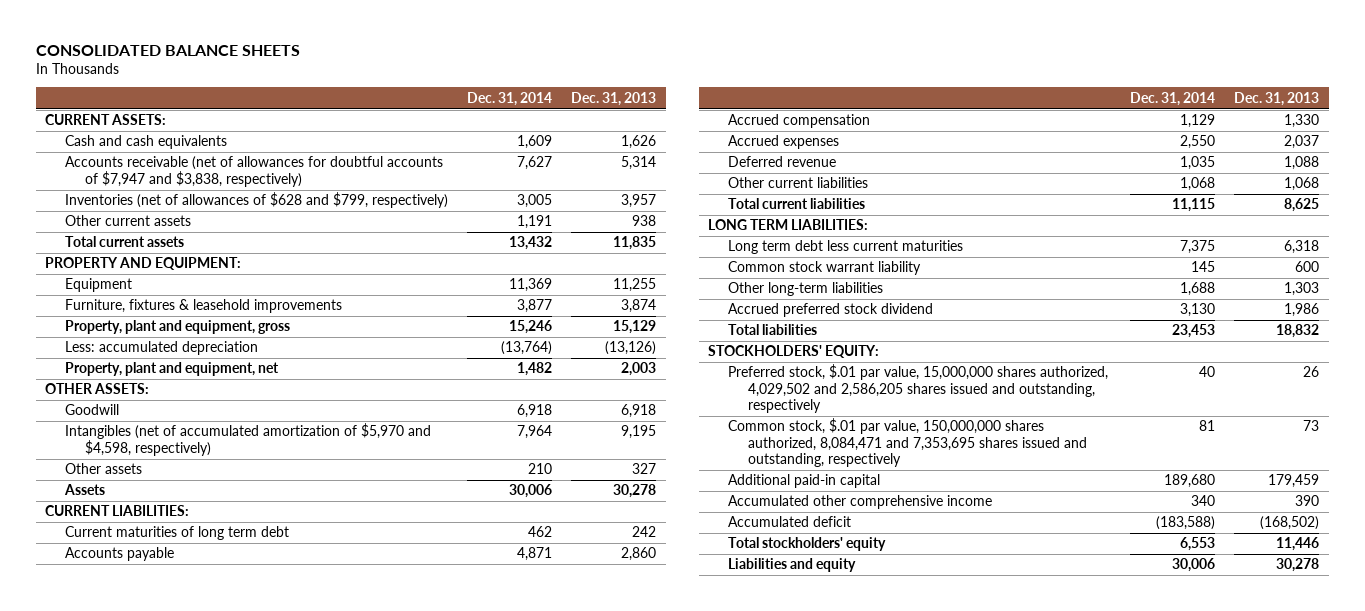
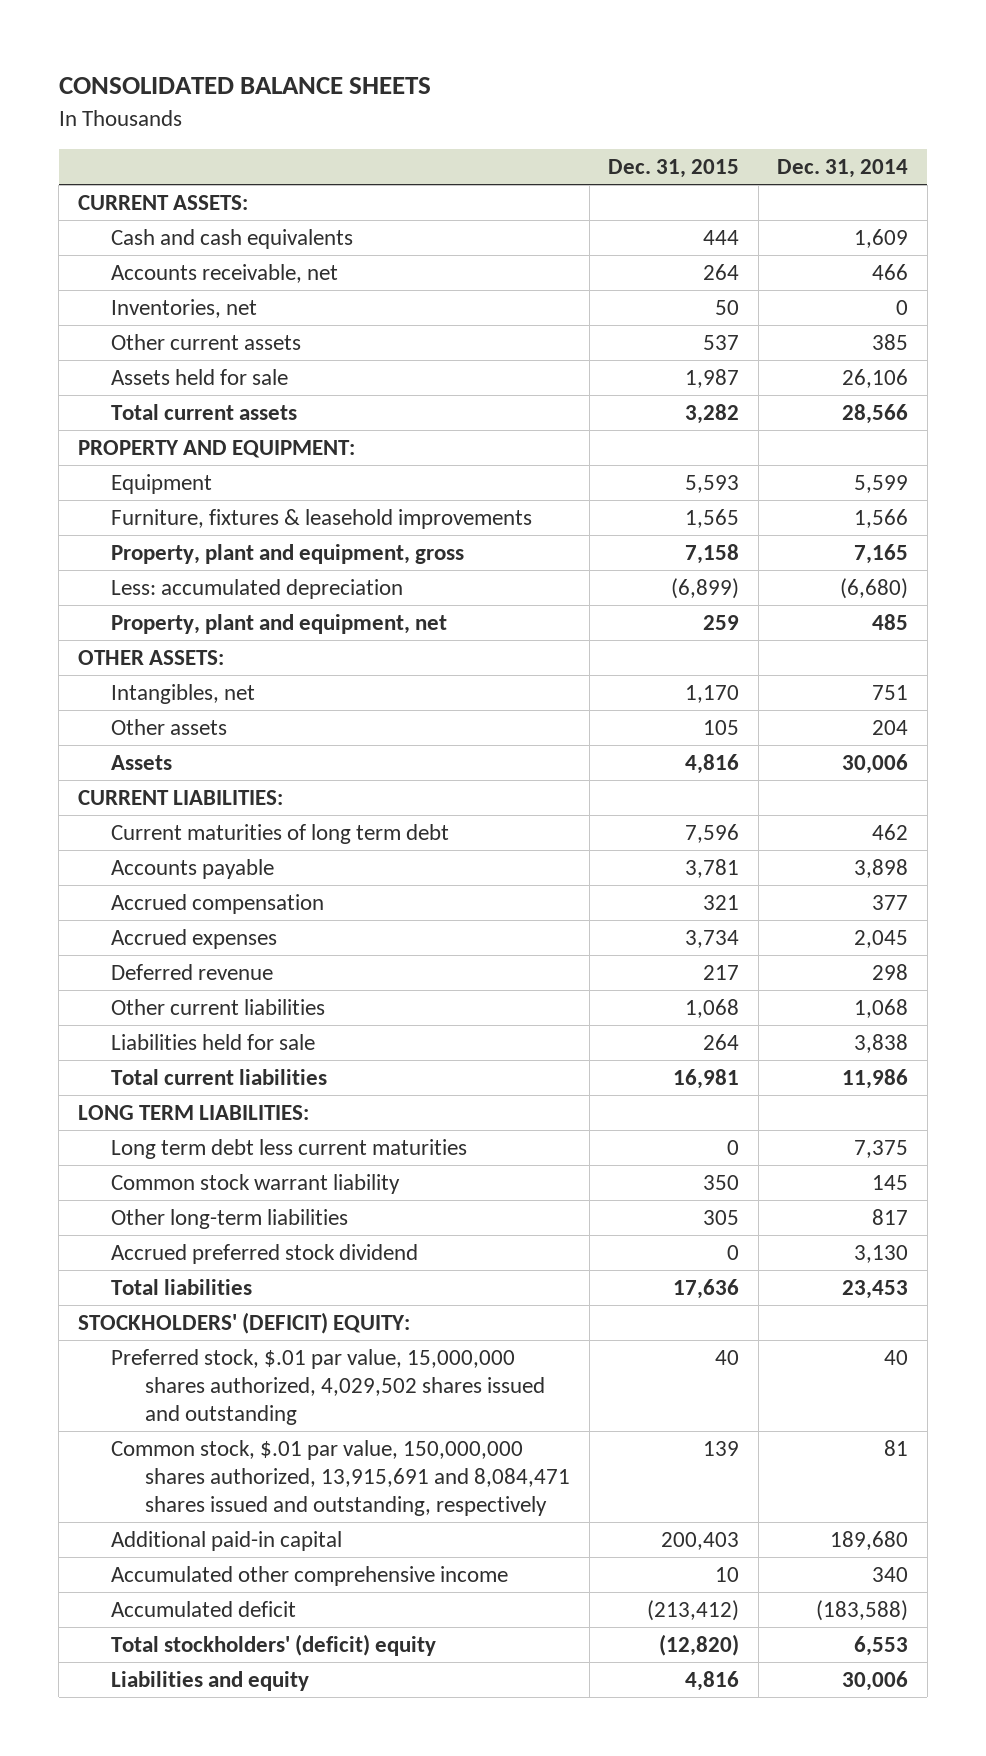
[571,91,657,106] Dec. 31, 2013 -> none
none -> [608,158,740,178] Dec. 31, 2015
[64,156,443,187] Accounts receivable (net of allowances for doubtful accounts of $7,947 and $3,838, respectively) -> [111,264,339,284] Accounts receivable, net
[517,156,553,171] 7,627 -> [872,264,909,281] 466
[64,192,448,209] Inventories (net of allowances of $628 and $799, respectively) -> [111,299,258,319] Inventories, net
[517,194,553,209] 3,005 -> [896,300,909,316] 0
[517,215,553,230] 1,191 -> [872,334,909,351] 385
none -> [111,369,289,386] Assets held for sale
[509,236,553,251] 13,432 -> [842,404,909,425] 28,566
[509,278,553,293] 11,369 -> [854,475,909,494] 5,599
[517,299,553,314] 3,877 -> [854,509,909,529] 1,566
[509,320,553,335] 15,246 -> [854,544,909,565] 7,165
[501,341,553,356] (13,764) -> [840,578,909,600] (6,680)
[517,362,553,377] 1,482 -> [872,614,909,631] 485
[64,404,119,416] Goodwill -> none
[64,423,431,456] Intangibles (net of accumulated amortization of $5,970 and $4,598, respectively) -> none
none -> [111,684,256,705] Intangibles, net
[528,463,553,475] 210 -> [872,720,909,736] 204
[517,547,553,562] 4,871 -> [854,859,909,879] 3,898
[1180,114,1216,129] 1,129 -> [872,895,909,911] 377
[1180,135,1216,150] 2,550 -> [854,930,909,949] 2,045
[1180,156,1216,171] 1,035 -> [872,964,909,981] 298
none -> [111,1034,316,1051] Liabilities held for sale
[1172,198,1216,213] 11,115 -> [842,1069,909,1090] 11,986
[1180,282,1216,297] 1,688 -> [872,1209,909,1226] 817
[708,345,880,359] STOCKHOLDERS' EQUITY: -> [77,1312,410,1335] STOCKHOLDERS' (DEFICIT) EQUITY:
[728,364,1109,413] Preferred stock, $.01 par value, 15,000,000 shares authorized, 4,029,502 and 2,586,205 shares issued and outstanding, respectively -> [111,1349,546,1425] Preferred stock, $.01 par value, 15,000,000 shares authorized, 4,029,502 shares issued and outstanding
[728,418,1087,467] Common stock, $.01 par value, 150,000,000 shares authorized, 8,084,471 and 7,353,695 shares issued and outstanding, respectively -> [111,1440,571,1516] Common stock, $.01 par value, 150,000,000 shares authorized, 13,915,691 and 8,084,471 shares issued and outstanding, respectively
[728,537,887,552] Total stockholders' equity -> [111,1634,437,1657] Total stockholders' (deficit) equity

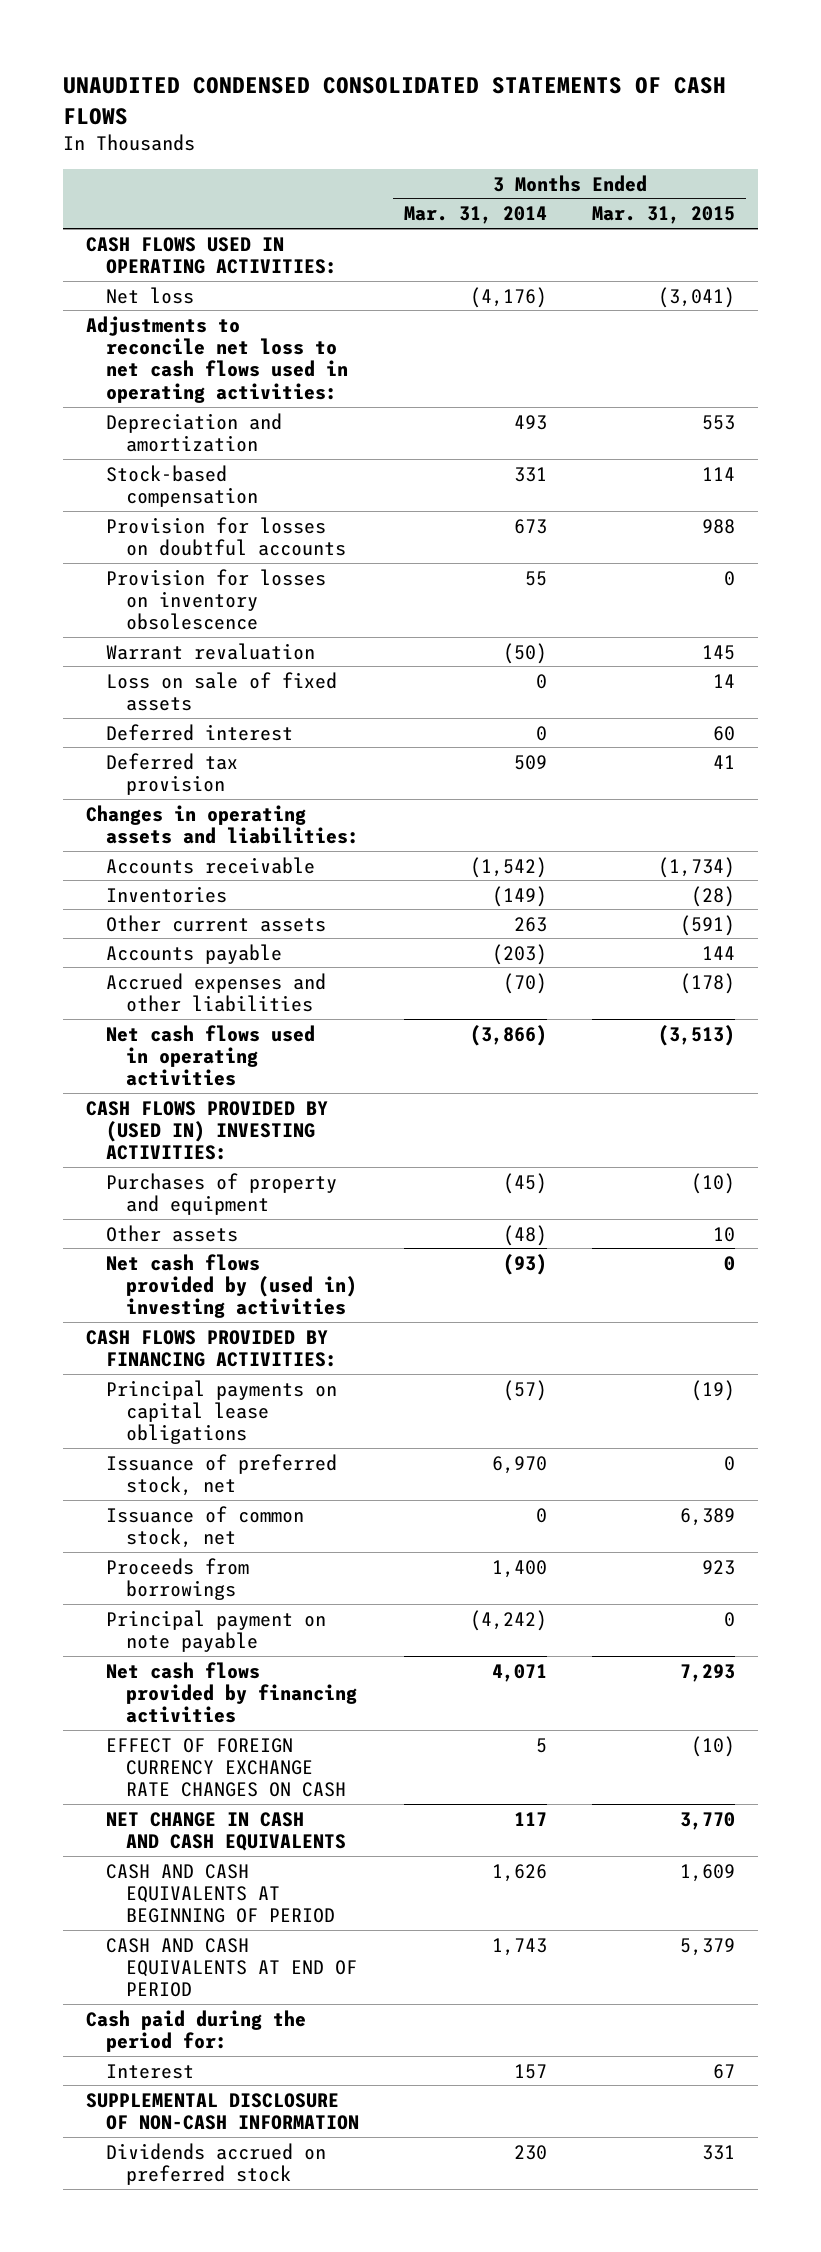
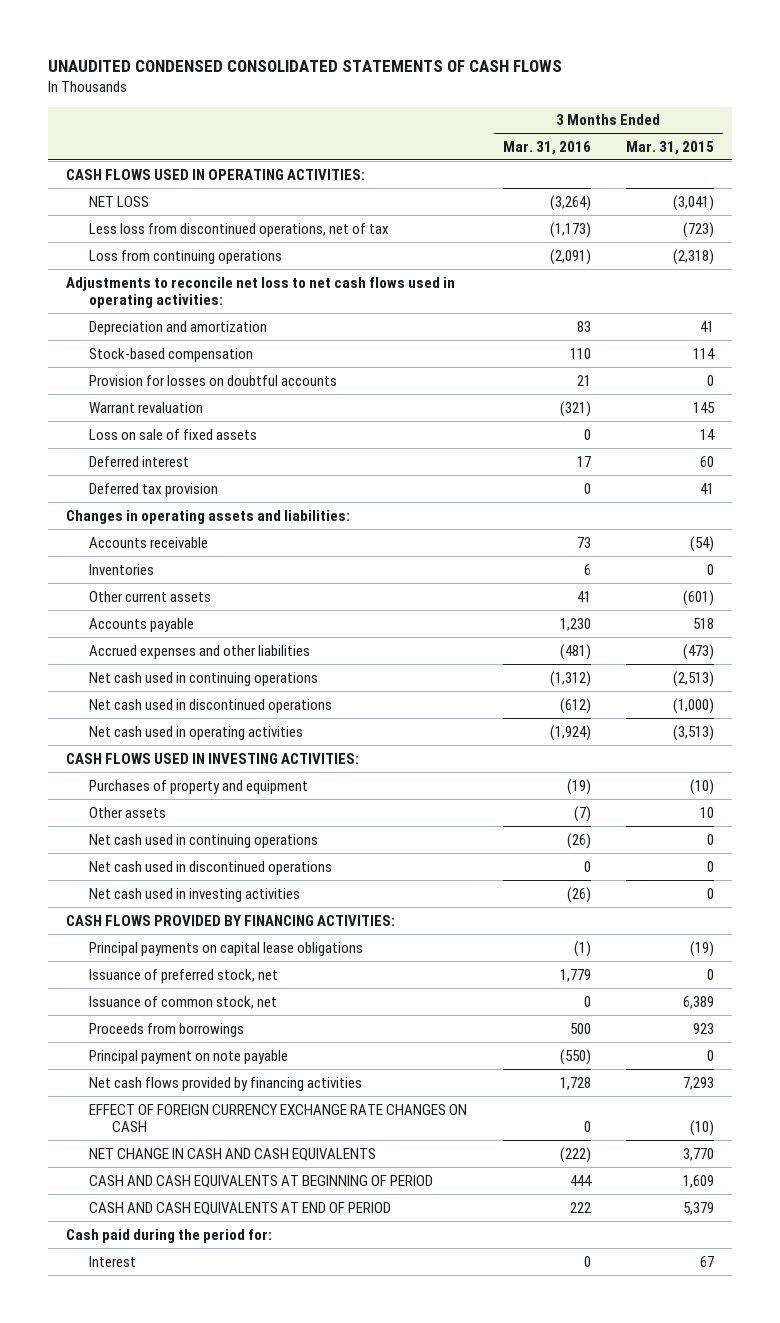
[403,206,547,225] Mar. 31, 2014 -> none
none -> [502,140,591,155] Mar. 31, 2016
[105,286,194,304] Net loss -> [88,195,149,207] NET LOSS
none -> [88,222,389,237] Less loss from discontinued operations, net of tax
none -> [88,249,282,264] Loss from continuing operations
[702,414,736,430] 553 -> [700,320,715,332] 41
[105,568,326,631] Provision for losses on inventory obsolescence -> none
[702,518,736,534] 988 -> [707,374,715,386] 0
[658,856,736,878] (1,734) -> [690,535,715,552] (54)
[691,885,736,907] (28) -> [707,563,715,575] 0
[680,914,736,936] (591) -> [683,589,715,606] (601)
[702,945,736,960] 144 -> [693,617,715,629] 518
[680,972,736,994] (178) -> [683,643,715,660] (473)
none -> [88,671,318,686] Net cash used in continuing operations
none -> [88,698,332,713] Net cash used in discontinued operations
[105,1024,315,1087] Net cash flows used in operating activities -> [88,725,303,740] Net cash used in operating activities
[85,1100,328,1161] CASH FLOWS PROVIDED BY (USED IN) INVESTING ACTIVITIES: -> [66,752,360,764] CASH FLOWS USED IN INVESTING ACTIVITIES:
none -> [88,833,318,848] Net cash used in continuing operations
none -> [88,860,332,875] Net cash used in discontinued operations
[105,1253,357,1319] Net cash flows provided by (used in) investing activities -> [88,887,300,902] Net cash used in investing activities
[85,2092,359,2130] SUPPLEMENTAL DISCLOSURE OF NON-CASH INFORMATION -> none
[105,2142,326,2185] Dividends accrued on preferred stock -> none

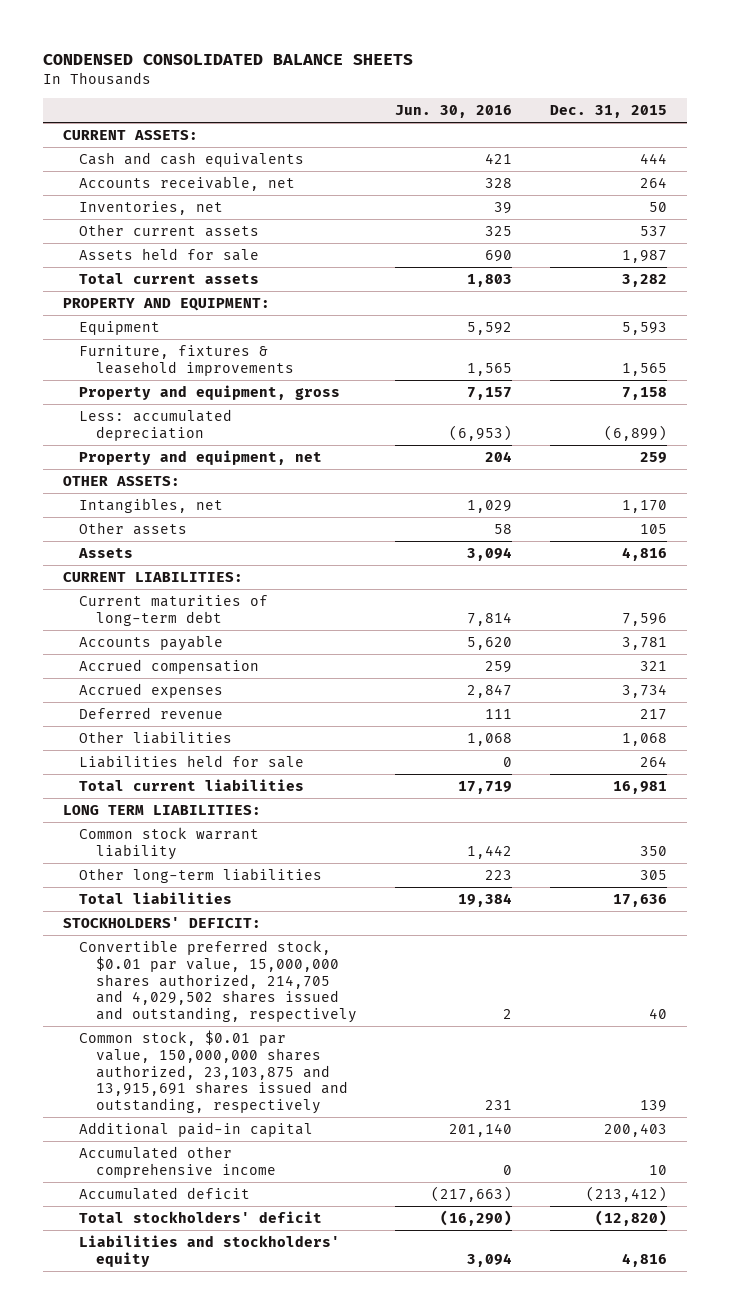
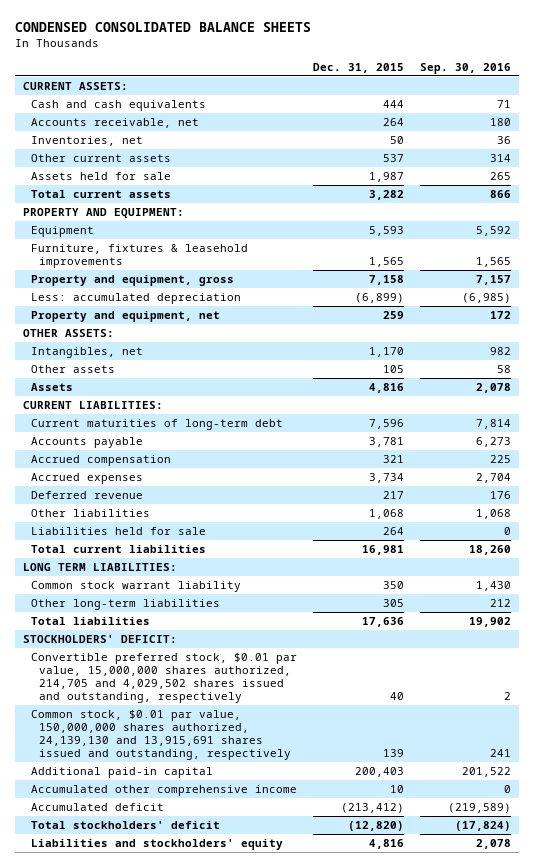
[394,105,512,119] Jun. 30, 2016 -> none
none -> [419,62,511,74] Sep. 30, 2016
[79,1030,348,1115] Common stock, $0.01 par value, 150,000,000 shares authorized, 23,103,875 and 13,915,691 shares issued and outstanding, respectively -> [30,709,292,760] Common stock, $0.01 par value, 150,000,000 shares authorized, 24,139,130 and 13,915,691 shares issued and outstanding, respectively

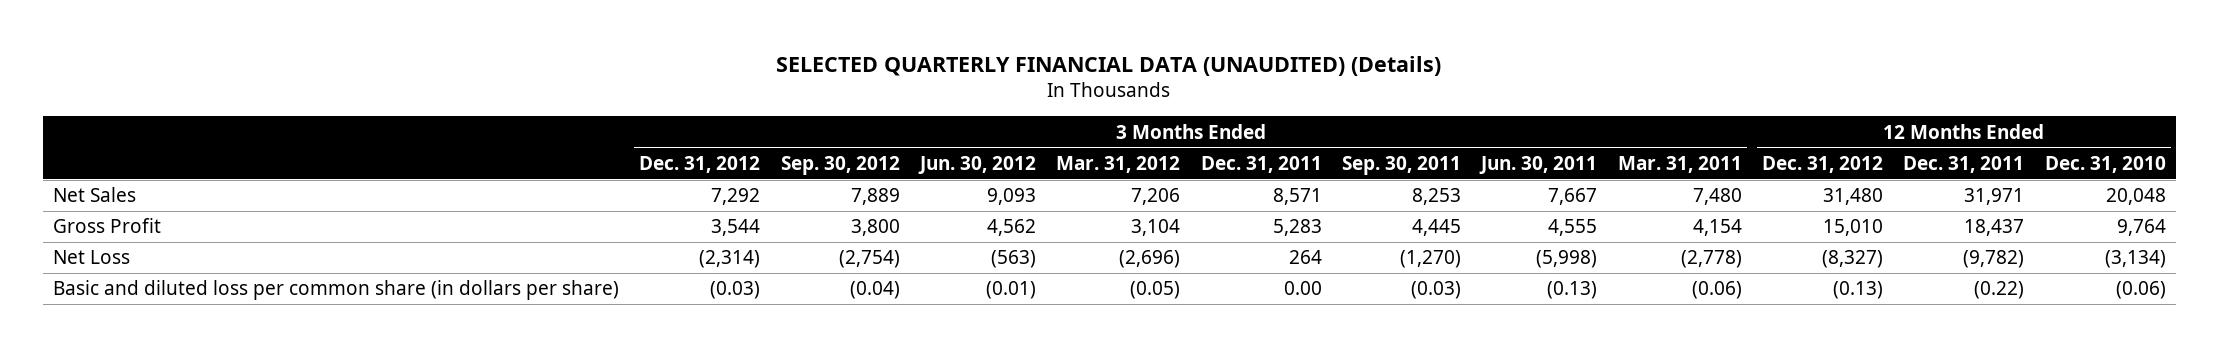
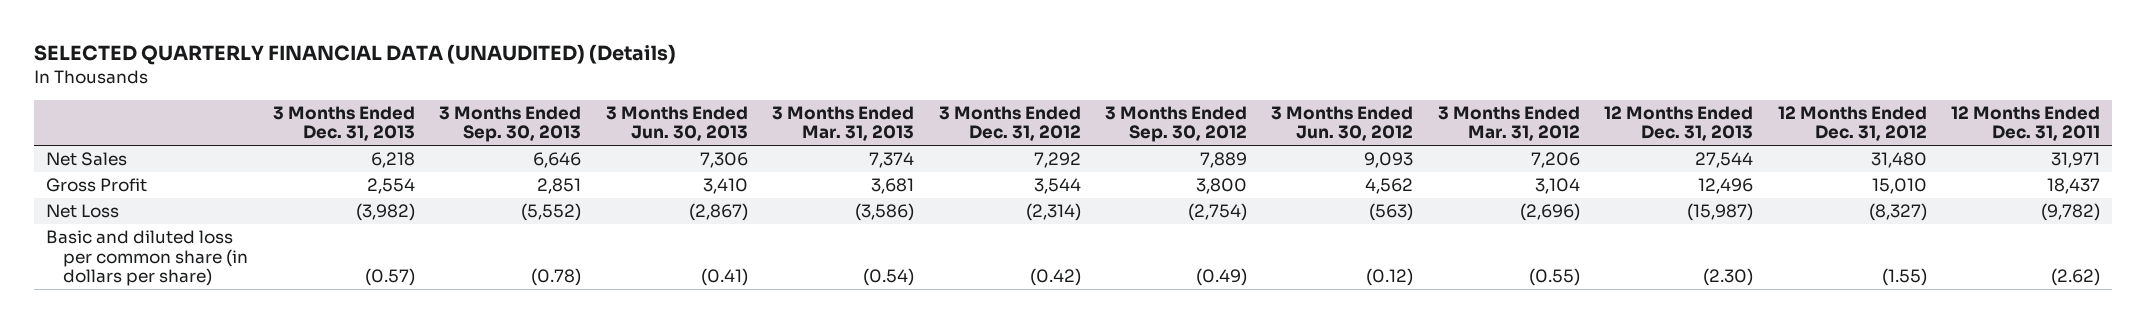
[1200,155,1322,173] Dec. 31, 2011 -> none
[1342,155,1462,175] Sep. 30, 2011 -> none
[1479,155,1598,174] Jun. 30, 2011 -> none
[1617,155,1742,173] Mar. 31, 2011 -> none
[2044,155,2166,173] Dec. 31, 2010 -> none
none -> [272,105,415,142] 3 Months Ended Dec. 31, 2013
none -> [439,105,582,143] 3 Months Ended Sep. 30, 2013
none -> [605,105,748,142] 3 Months Ended Jun. 30, 2013
none -> [772,105,915,142] 3 Months Ended Mar. 31, 2013
none -> [1604,105,1754,142] 12 Months Ended Dec. 31, 2013
[710,281,761,300] (0.03) -> [1029,268,1081,287] (0.42)
[849,281,900,300] (0.04) -> [1196,268,1248,287] (0.49)
[986,281,1037,300] (0.01) -> [1366,268,1414,287] (0.12)
[1130,281,1181,300] (0.05) -> [1528,268,1580,287] (0.55)
[1833,281,1884,300] (0.13) -> [1881,268,1927,287] (1.55)
[1974,281,2025,300] (0.22) -> [2051,268,2101,287] (2.62)

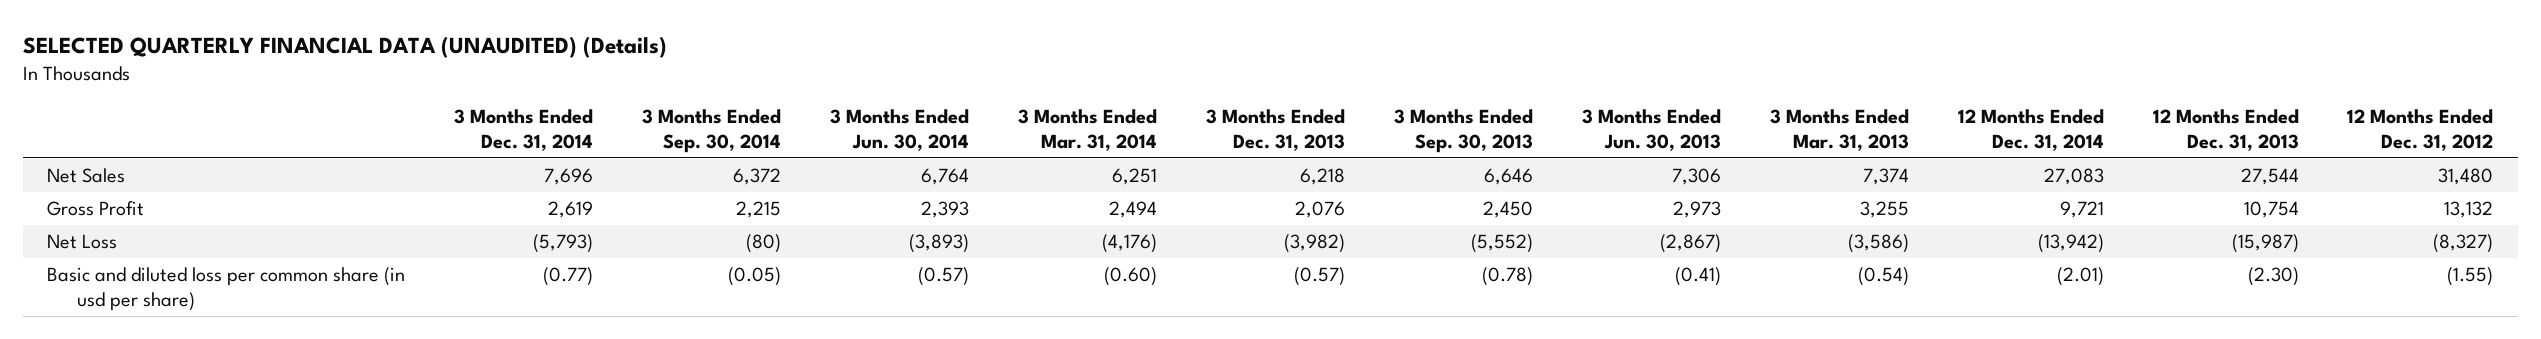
[938,105,1081,142] 3 Months Ended Dec. 31, 2012 -> none
[1105,105,1248,143] 3 Months Ended Sep. 30, 2012 -> none
[1271,105,1414,142] 3 Months Ended Jun. 30, 2012 -> none
[1437,105,1580,142] 3 Months Ended Mar. 31, 2012 -> none
[1951,105,2101,142] 12 Months Ended Dec. 31, 2011 -> none
none -> [454,109,594,151] 3 Months Ended Dec. 31, 2014
none -> [641,109,781,153] 3 Months Ended Sep. 30, 2014
none -> [829,109,969,151] 3 Months Ended Jun. 30, 2014
none -> [1017,109,1157,151] 3 Months Ended Mar. 31, 2014
none -> [1957,109,2104,151] 12 Months Ended Dec. 31, 2014
[366,177,415,194] 2,554 -> [1294,201,1345,219] 2,076
[537,177,582,194] 2,851 -> [1482,201,1533,219] 2,450
[702,177,748,194] 3,410 -> [1672,201,1721,219] 2,973
[871,177,915,194] 3,681 -> [1859,201,1909,219] 3,255
[1698,177,1754,194] 12,496 -> [2243,201,2299,219] 10,754
[1871,177,1927,194] 15,010 -> [2444,201,2494,219] 13,132
[46,229,249,287] Basic and diluted loss per common share (in dollars per share) -> [47,267,406,311] Basic and diluted loss per common share (in usd per share)

